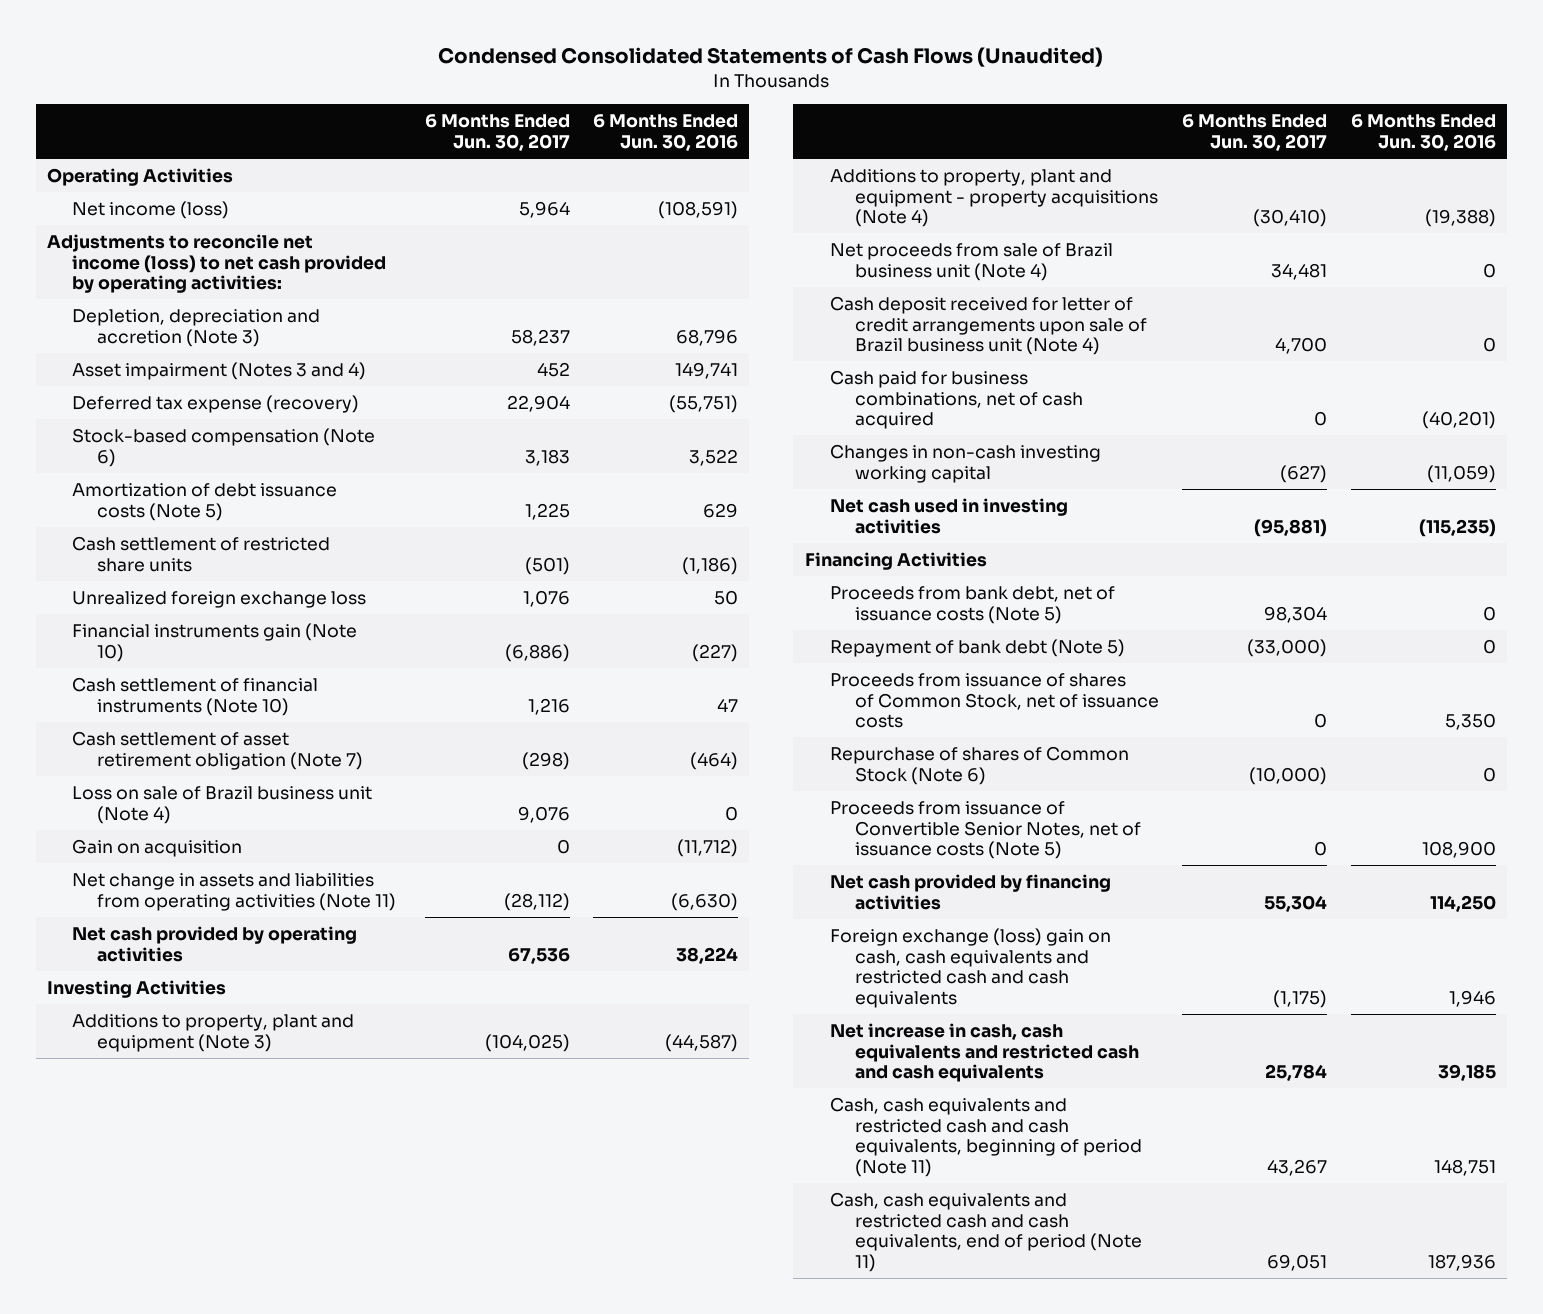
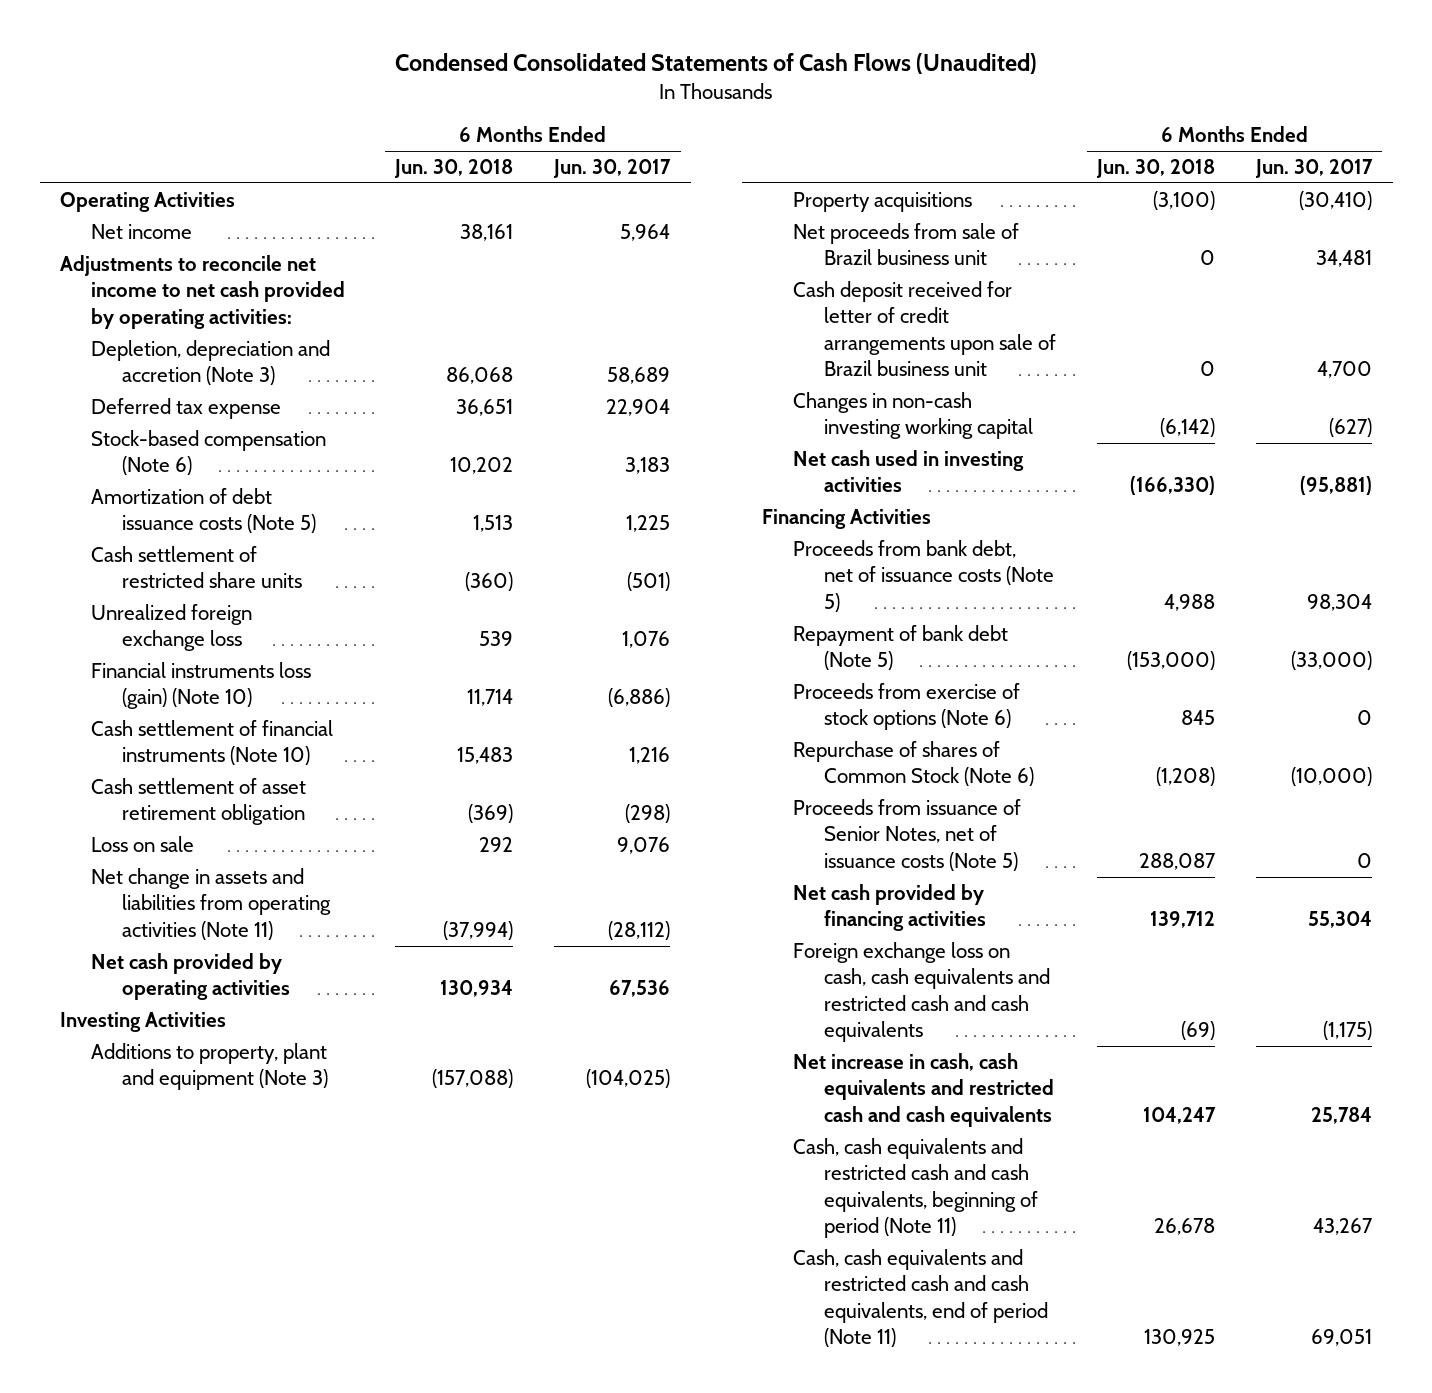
[592,114,738,151] 6 Months Ended Jun. 30, 2016 -> none
none -> [394,159,514,179] Jun. 30, 2018
[72,362,367,381] Asset impairment (Notes 3 and 4) -> none
[72,201,230,220] Net income (loss) -> [91,224,193,240] Net income
[47,234,387,294] Adjustments to reconcile net income (loss) to net cash provided by operating activities: -> [60,255,346,329] Adjustments to reconcile net income to net cash provided by operating activities:
[510,328,570,346] 58,237 -> [607,367,671,385] 58,689
[72,395,360,414] Deferred tax expense (recovery) -> [91,398,282,420] Deferred tax expense
[72,623,358,662] Financial instruments gain (Note 10) -> [91,662,312,710] Financial instruments loss (gain) (Note 10)
[72,839,243,858] Gain on acquisition -> none
[72,731,364,770] Cash settlement of asset retirement obligation (Note 7) -> [91,778,307,826] Cash settlement of asset retirement obligation
[72,786,373,824] Loss on sale of Brazil business unit (Note 4) -> [91,836,195,853] Loss on sale
[830,370,1084,430] Cash paid for business combinations, net of cash acquired -> none
[830,169,1159,228] Additions to property, plant and equipment - property acquisitions (Note 4) -> [793,192,973,213] Property acquisitions
[830,243,1114,281] Net proceeds from sale of Brazil business unit (Note 4) -> [793,223,1020,266] Net proceeds from sale of Brazil business unit
[830,296,1148,356] Cash deposit received for letter of credit arrangements upon sale of Brazil business unit (Note 4) -> [793,281,1056,377] Cash deposit received for letter of credit arrangements upon sale of Brazil business unit
[830,673,1160,729] Proceeds from issuance of shares of Common Stock, net of issuance costs -> none
none -> [793,683,1021,731] Proceeds from exercise of stock options (Note 6)
[830,801,1142,860] Proceeds from issuance of Convertible Senior Notes, net of issuance costs (Note 5) -> [793,799,1022,871] Proceeds from issuance of Senior Notes, net of issuance costs (Note 5)
[830,928,1112,1008] Foreign exchange (loss) gain on cash, cash equivalents and restricted cash and cash equivalents -> [793,942,1050,1043] Foreign exchange loss on cash, cash equivalents and restricted cash and cash equivalents

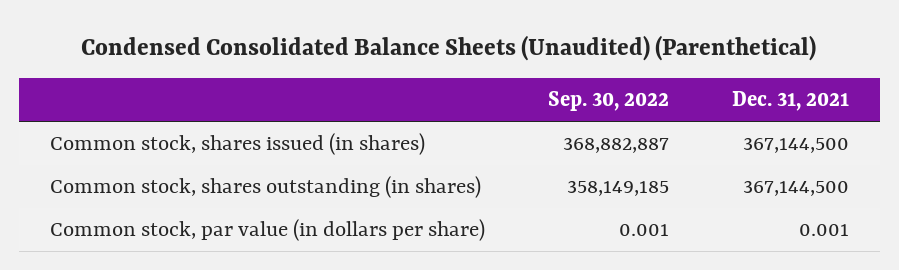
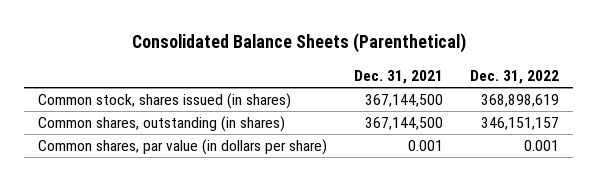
[81,35,817,62] Condensed Consolidated Balance Sheets (Unaudited) (Parenthetical) -> [131,33,466,54] Consolidated Balance Sheets (Parenthetical)
[547,91,669,112] Sep. 30, 2022 -> none
none -> [470,69,560,84] Dec. 31, 2022
[50,176,482,199] Common stock, shares outstanding (in shares) -> [38,116,286,133] Common shares, outstanding (in shares)
[50,219,486,242] Common stock, par value (in dollars per share) -> [38,139,328,156] Common shares, par value (in dollars per share)

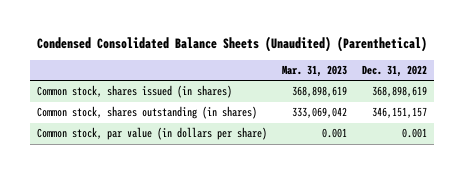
[131,33,466,54] Consolidated Balance Sheets (Parenthetical) -> [37,36,428,53] Condensed Consolidated Balance Sheets (Unaudited) (Parenthetical)
[354,69,444,84] Dec. 31, 2021 -> none
none -> [282,65,348,78] Mar. 31, 2023
[38,116,286,133] Common shares, outstanding (in shares) -> [37,106,258,120] Common stock, shares outstanding (in shares)
[38,139,328,156] Common shares, par value (in dollars per share) -> [37,127,268,141] Common stock, par value (in dollars per share)

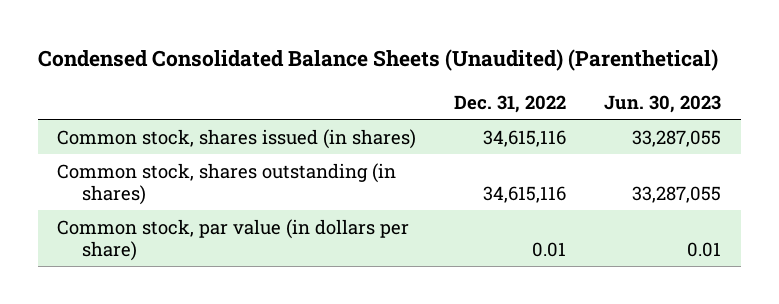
[282,65,348,78] Mar. 31, 2023 -> none
none -> [604,94,722,113] Jun. 30, 2023
[372,86,428,98] 368,898,619 -> [483,129,567,147] 34,615,116
[372,107,428,119] 346,151,157 -> [483,185,567,203] 34,615,116
[402,128,428,139] 0.001 -> [532,241,567,257] 0.01

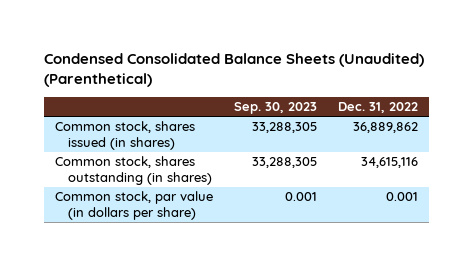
[604,94,722,113] Jun. 30, 2023 -> none
none -> [234,102,318,115] Sep. 30, 2023
[483,129,567,147] 34,615,116 -> [353,122,419,134] 36,889,862
[532,241,567,257] 0.01 -> [386,192,419,202] 0.001

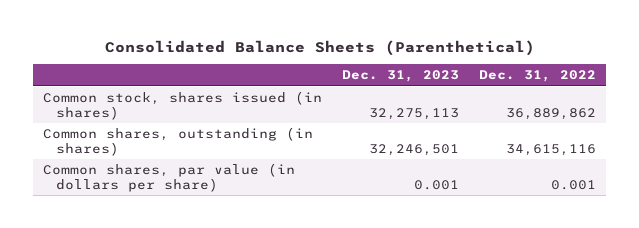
[44,53,425,88] Condensed Consolidated Balance Sheets (Unaudited) (Parenthetical) -> [104,40,535,57] Consolidated Balance Sheets (Parenthetical)
[234,102,318,115] Sep. 30, 2023 -> none
none -> [342,70,460,83] Dec. 31, 2023
[54,156,213,185] Common stock, shares outstanding (in shares) -> [43,127,314,156] Common shares, outstanding (in shares)
[54,191,213,220] Common stock, par value (in dollars per share) -> [43,163,296,192] Common shares, par value (in dollars per share)

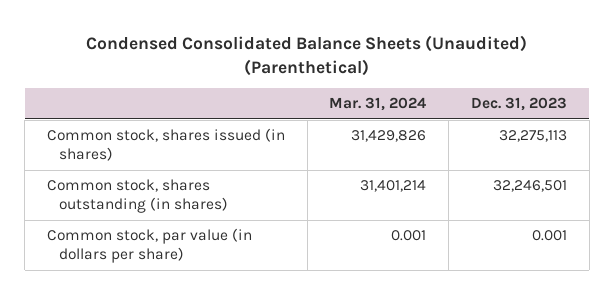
[104,40,535,57] Consolidated Balance Sheets (Parenthetical) -> [85,34,527,76] Condensed Consolidated Balance Sheets (Unaudited) (Parenthetical)
[479,70,597,83] Dec. 31, 2022 -> none
none -> [329,97,427,112] Mar. 31, 2024
[43,127,314,156] Common shares, outstanding (in shares) -> [46,179,228,214] Common stock, shares outstanding (in shares)
[43,163,296,192] Common shares, par value (in dollars per share) -> [46,228,252,264] Common stock, par value (in dollars per share)

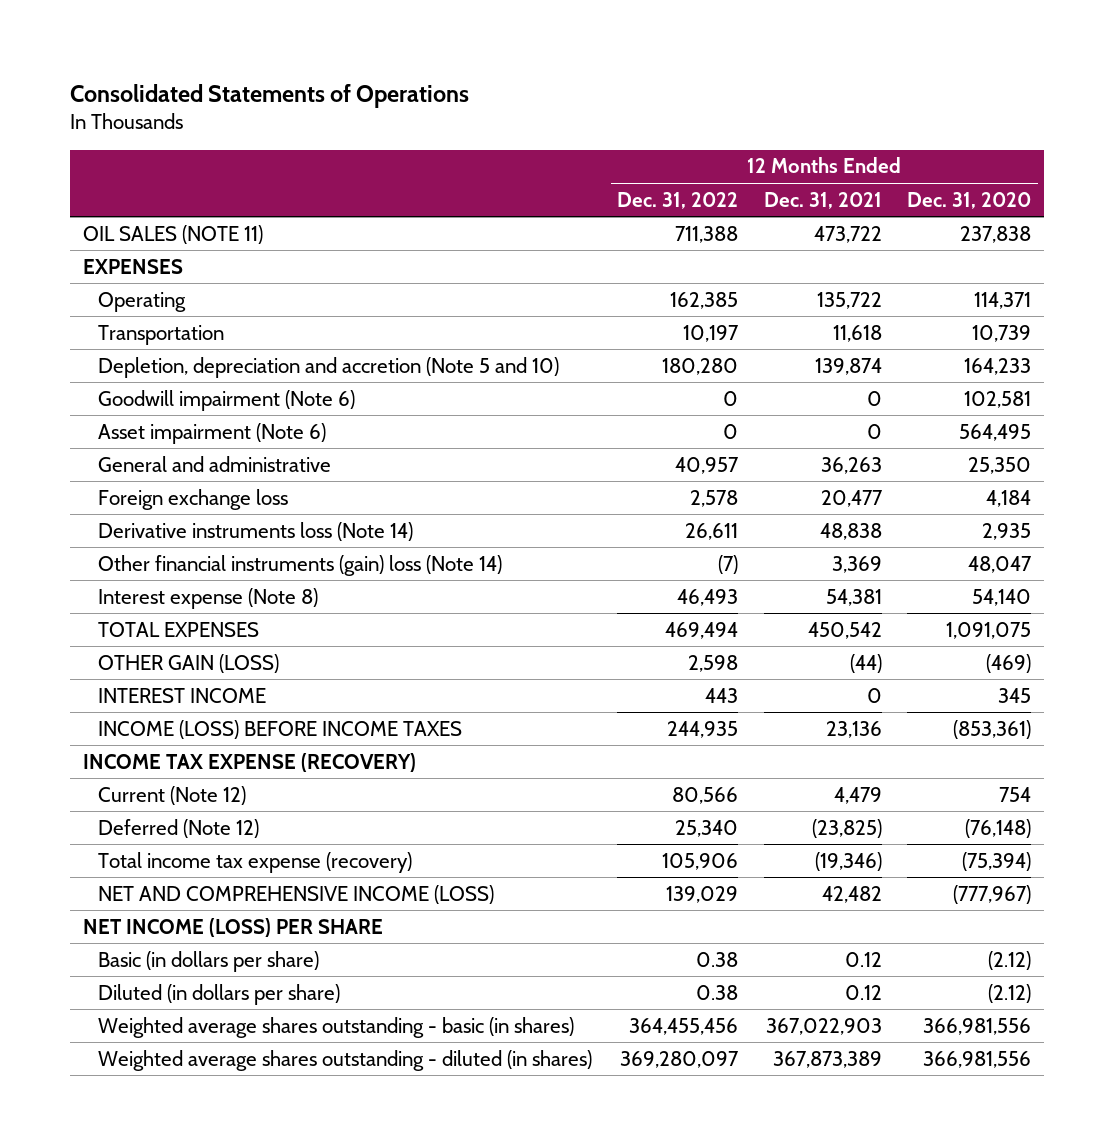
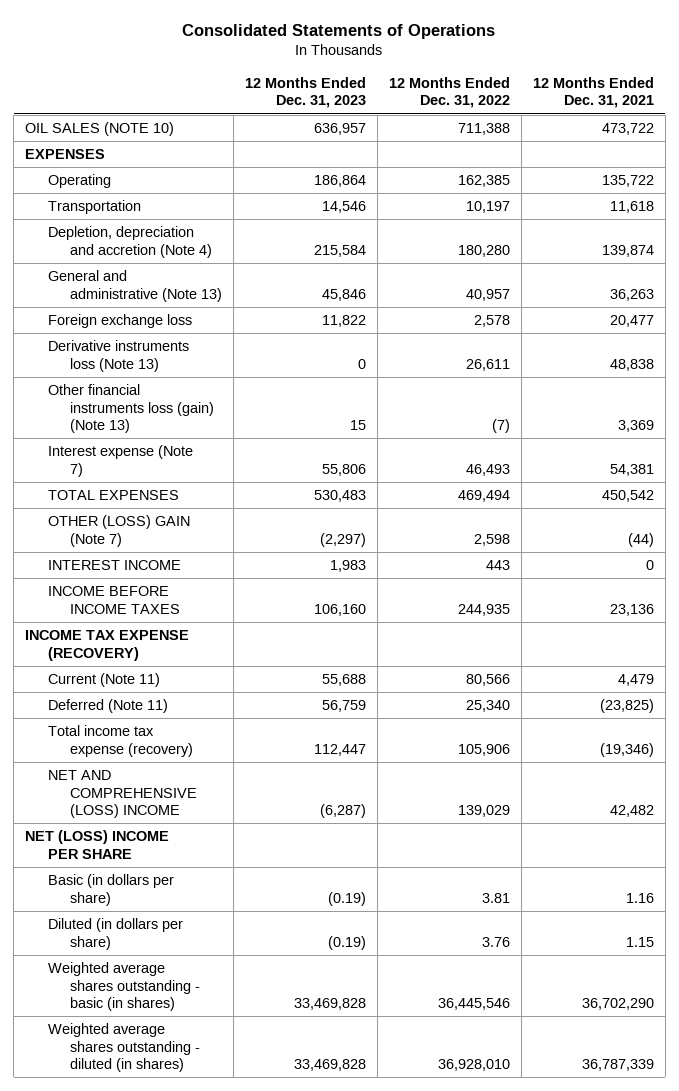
[907,191,1032,209] Dec. 31, 2020 -> none
none -> [245,76,367,109] 12 Months Ended Dec. 31, 2023
[82,224,263,244] OIL SALES (NOTE 11) -> [25,122,175,137] OIL SALES (NOTE 10)
[97,389,355,411] Goodwill impairment (Note 6) -> none
[97,422,326,444] Asset impairment (Note 6) -> none
[97,356,559,378] Depletion, depreciation and accretion (Note 5 and 10) -> [47,226,213,258] Depletion, depreciation and accretion (Note 4)
[97,455,331,472] General and administrative -> [47,270,223,302] General and administrative (Note 13)
[97,521,413,541] Derivative instruments loss (Note 14) -> [47,340,189,372] Derivative instruments loss (Note 13)
[97,554,502,576] Other financial instruments (gain) loss (Note 14) -> [47,384,215,434] Other financial instruments loss (gain) (Note 13)
[97,587,318,609] Interest expense (Note 8) -> [47,445,193,477] Interest expense (Note 7)
[97,653,279,673] OTHER GAIN (LOSS) -> [47,515,190,547] OTHER (LOSS) GAIN (Note 7)
[97,719,462,739] INCOME (LOSS) BEFORE INCOME TAXES -> [47,586,181,614] INCOME BEFORE INCOME TAXES
[97,785,246,805] Current (Note 12) -> [47,673,160,688] Current (Note 11)
[97,818,259,838] Deferred (Note 12) -> [47,699,168,714] Deferred (Note 11)
[97,884,494,904] NET AND COMPREHENSIVE INCOME (LOSS) -> [47,770,198,819] NET AND COMPREHENSIVE (LOSS) INCOME
[82,917,383,937] NET INCOME (LOSS) PER SHARE -> [25,830,170,859] NET (LOSS) INCOME PER SHARE
[696,951,739,967] 0.38 -> [481,892,510,903] 3.81
[844,951,882,967] 0.12 -> [625,892,654,903] 1.16
[696,984,739,1000] 0.38 -> [481,936,510,947] 3.76
[844,984,882,1000] 0.12 -> [625,936,654,947] 1.15
[629,1017,739,1035] 364,455,456 -> [437,998,510,1011] 36,445,546
[765,1017,882,1035] 367,022,903 -> [581,998,654,1011] 36,702,290
[620,1050,740,1068] 369,280,097 -> [437,1059,510,1072] 36,928,010
[772,1050,882,1068] 367,873,389 -> [581,1059,654,1072] 36,787,339

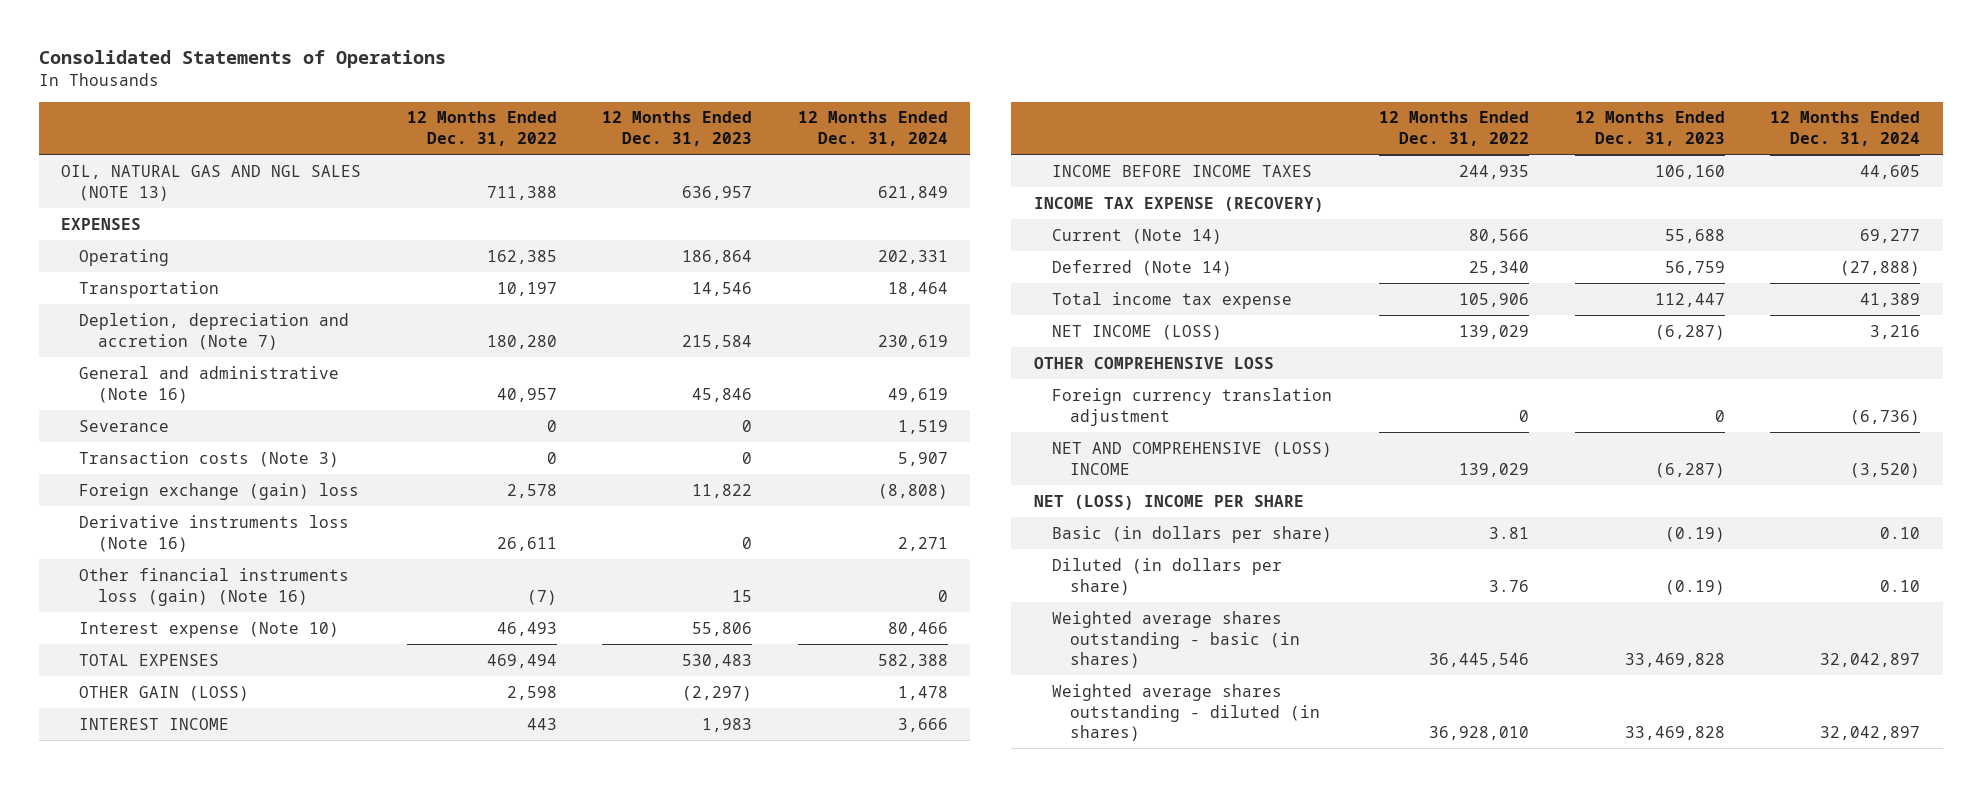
[532,76,654,109] 12 Months Ended Dec. 31, 2021 -> none
none -> [797,111,948,147] 12 Months Ended Dec. 31, 2024
[25,122,175,137] OIL SALES (NOTE 10) -> [61,164,362,201] OIL, NATURAL GAS AND NGL SALES (NOTE 13)
[47,226,213,258] Depletion, depreciation and accretion (Note 4) -> [79,312,350,350] Depletion, depreciation and accretion (Note 7)
[47,270,223,302] General and administrative (Note 13) -> [79,365,340,403] General and administrative (Note 16)
none -> [79,419,170,432] Severance
none -> [79,450,340,467] Transaction costs (Note 3)
[47,314,192,329] Foreign exchange loss -> [79,482,360,500] Foreign exchange (gain) loss
[47,340,189,372] Derivative instruments loss (Note 13) -> [79,514,350,552] Derivative instruments loss (Note 16)
[47,384,215,434] Other financial instruments loss (gain) (Note 13) -> [79,567,350,606] Other financial instruments loss (gain) (Note 16)
[47,445,193,477] Interest expense (Note 7) -> [79,621,340,638] Interest expense (Note 10)
[47,515,190,547] OTHER (LOSS) GAIN (Note 7) -> [79,685,250,701] OTHER GAIN (LOSS)
[47,673,160,688] Current (Note 11) -> [1051,228,1222,244] Current (Note 14)
[47,699,168,714] Deferred (Note 11) -> [1051,259,1232,276] Deferred (Note 14)
[47,725,194,757] Total income tax expense (recovery) -> [1051,291,1292,309] Total income tax expense
none -> [1051,324,1222,340] NET INCOME (LOSS)
none -> [1033,356,1274,369] OTHER COMPREHENSIVE LOSS
none -> [1051,387,1332,426] Foreign currency translation adjustment

